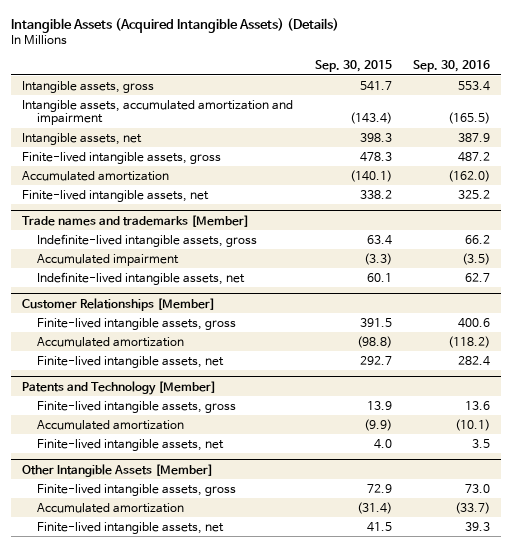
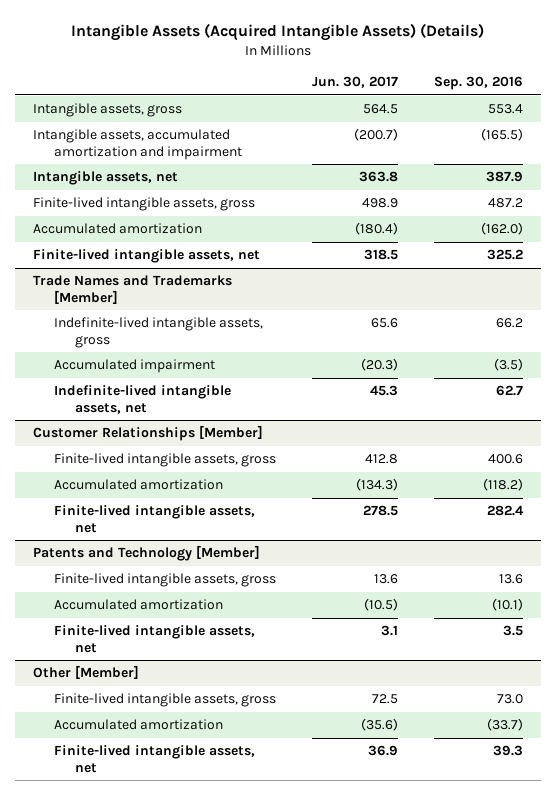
[314,60,392,73] Sep. 30, 2015 -> none
none -> [312,75,399,88] Jun. 30, 2017
[22,214,250,227] Trade names and trademarks [Member] -> [32,275,232,304] Trade Names and Trademarks [Member]
[22,463,214,477] Other Intangible Assets [Member] -> [32,665,139,680] Other [Member]

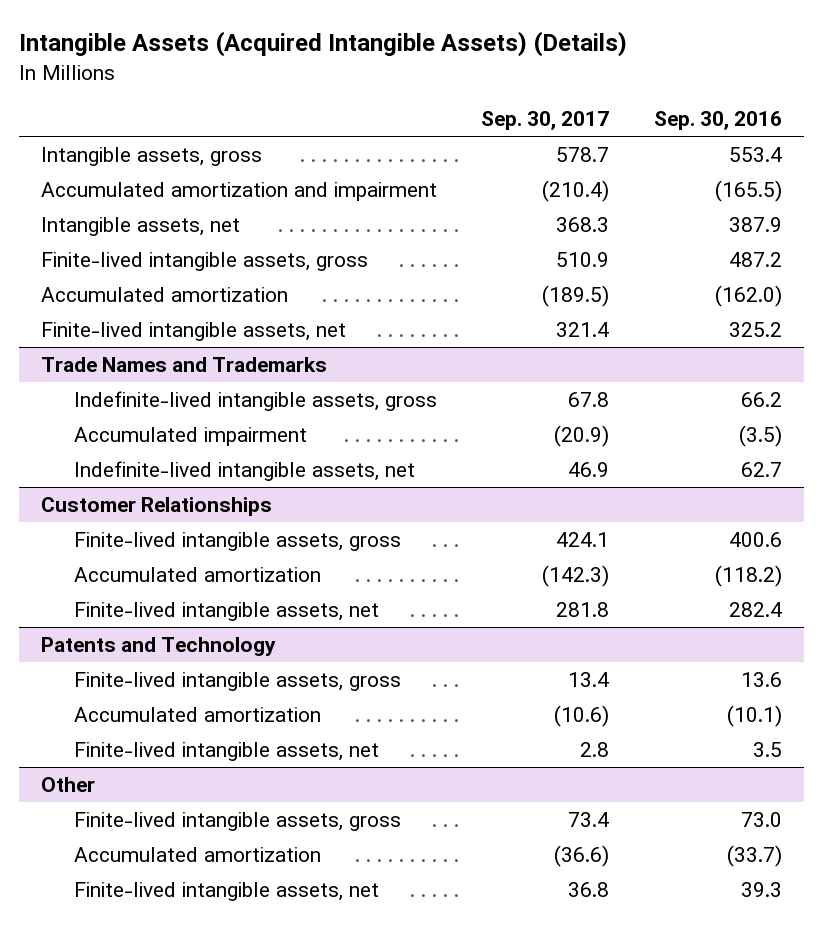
[312,75,399,88] Jun. 30, 2017 -> none
none -> [481,111,610,131] Sep. 30, 2017
[32,129,243,160] Intangible assets, accumulated amortization and impairment -> [40,182,437,202] Accumulated amortization and impairment
[32,275,232,304] Trade Names and Trademarks [Member] -> [40,357,327,373] Trade Names and Trademarks
[32,425,263,442] Customer Relationships [Member] -> [40,497,272,517] Customer Relationships
[32,545,260,562] Patents and Technology [Member] -> [40,637,276,657] Patents and Technology
[32,665,139,680] Other [Member] -> [40,777,95,793] Other

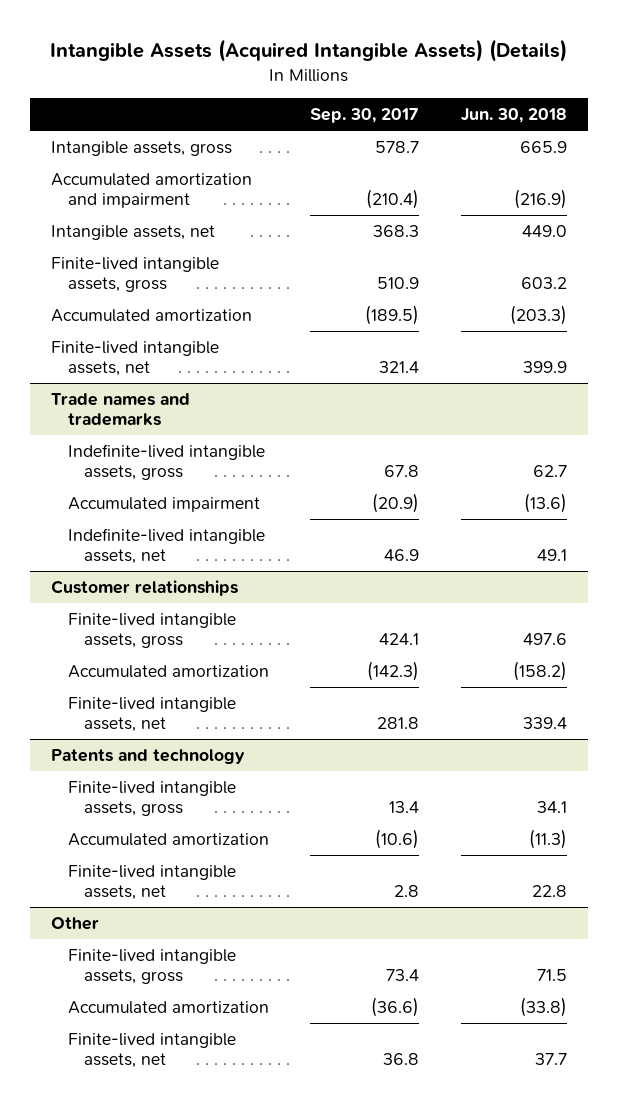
[653,111,782,131] Sep. 30, 2016 -> none
none -> [460,108,567,124] Jun. 30, 2018
[40,357,327,373] Trade Names and Trademarks -> [51,392,191,426] Trade names and trademarks
[40,497,272,517] Customer Relationships -> [51,579,239,596] Customer relationships
[40,637,276,657] Patents and Technology -> [51,748,246,764] Patents and technology

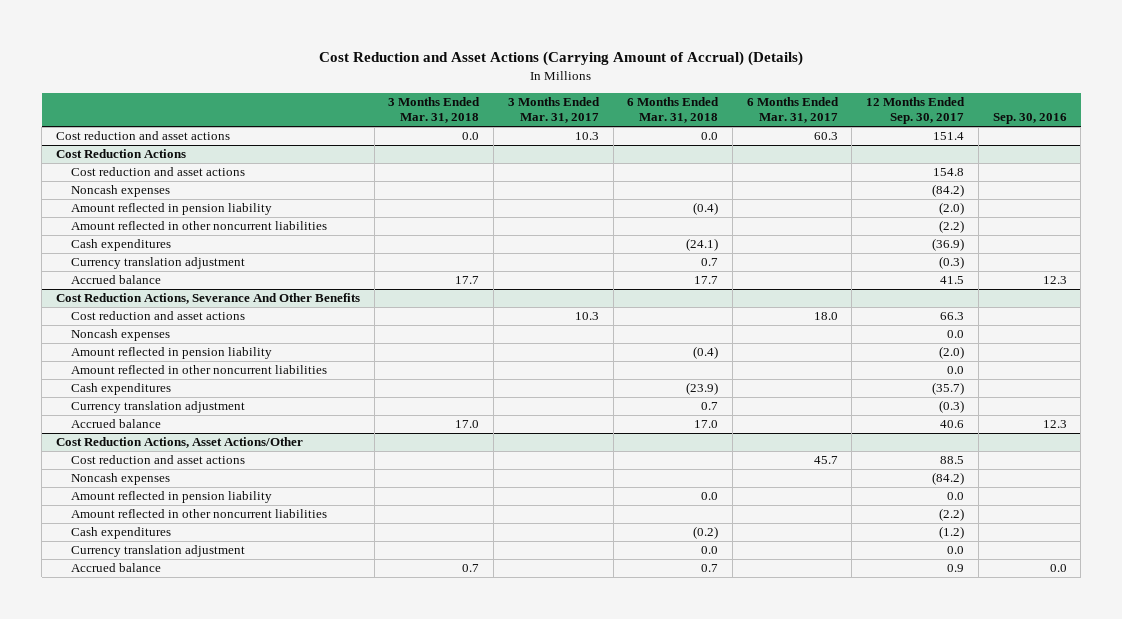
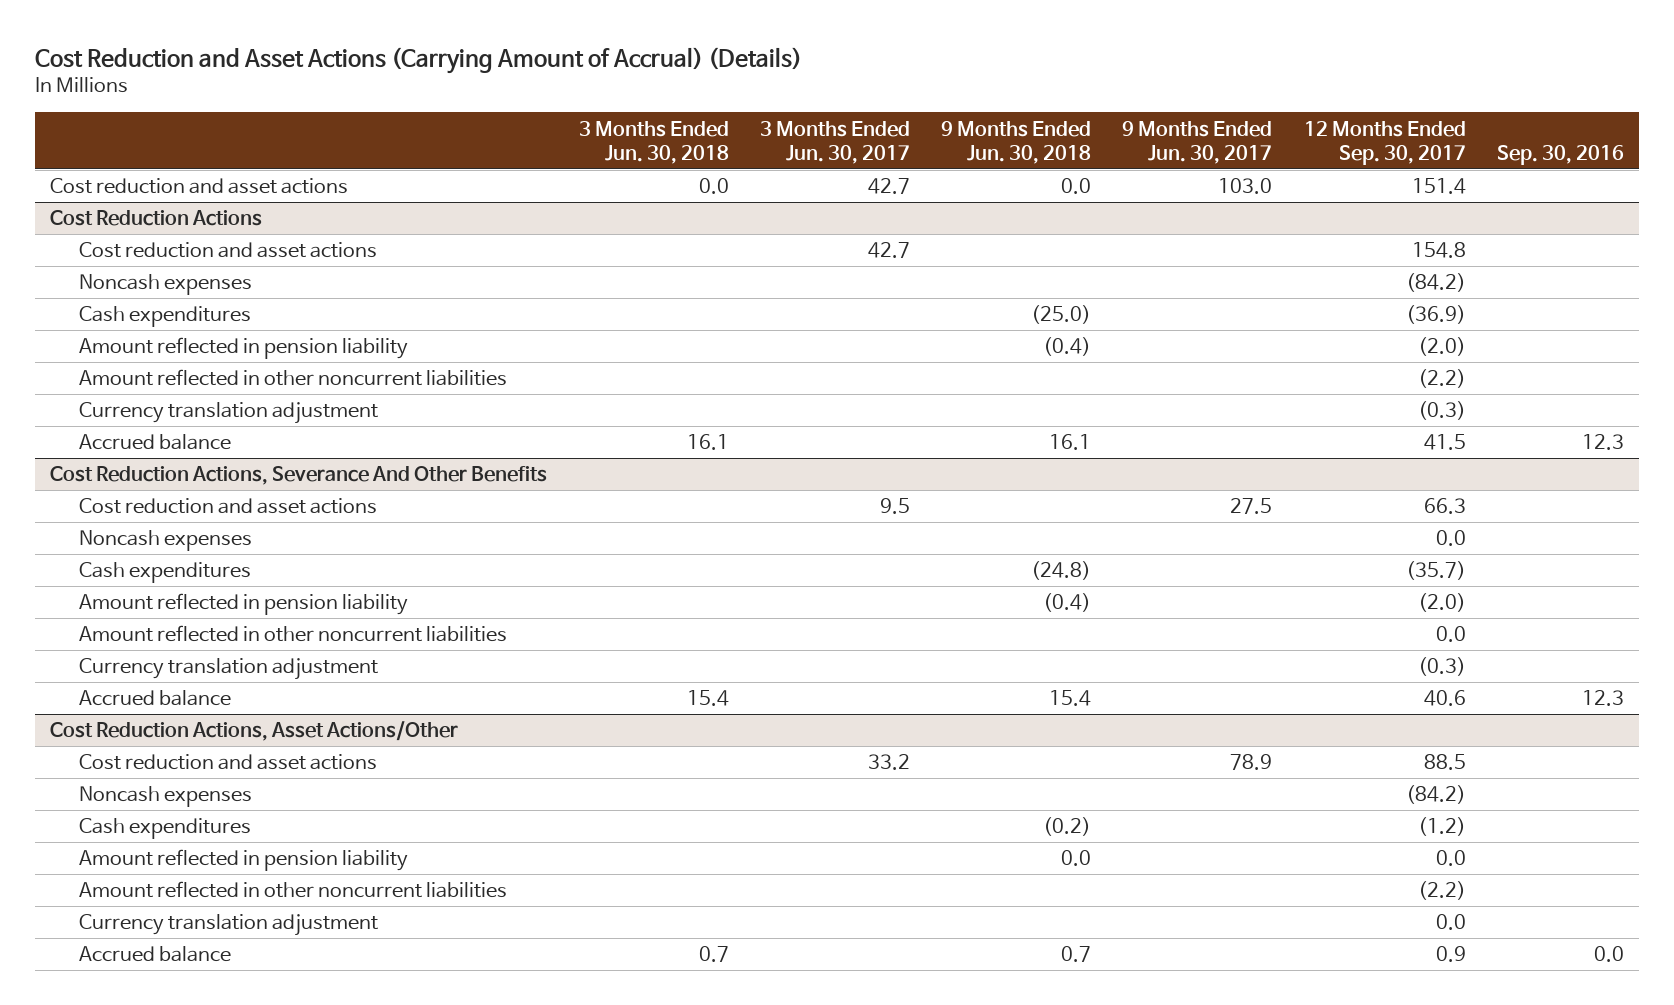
[388,97,481,124] 3 Months Ended Mar. 31, 2018 -> none
[507,97,600,124] 3 Months Ended Mar. 31, 2017 -> none
[627,97,720,124] 6 Months Ended Mar. 31, 2018 -> none
[746,97,839,124] 6 Months Ended Mar. 31, 2017 -> none
none -> [578,120,729,164] 3 Months Ended Jun. 30, 2018
none -> [759,120,910,164] 3 Months Ended Jun. 30, 2017
none -> [941,120,1092,164] 9 Months Ended Jun. 30, 2018
none -> [1122,120,1273,164] 9 Months Ended Jun. 30, 2017
[70,239,171,252] Cash expenditures -> [79,306,252,328] Cash expenditures
[70,383,171,396] Cash expenditures -> [79,562,252,584] Cash expenditures
[70,527,171,540] Cash expenditures -> [79,818,252,840] Cash expenditures

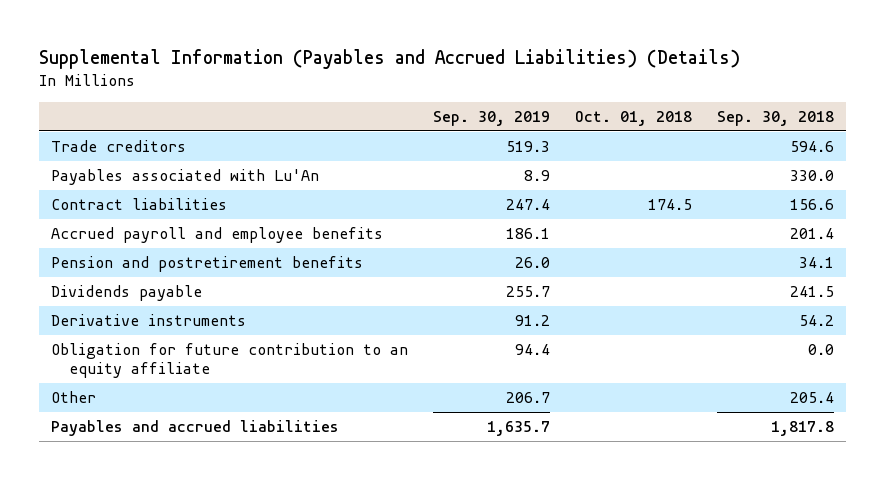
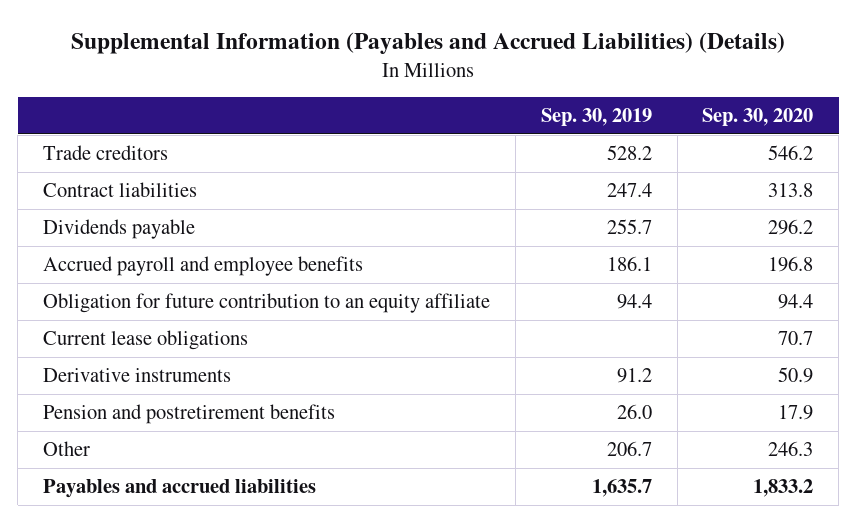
[574,111,692,127] Oct. 01, 2018 -> none
[716,111,834,127] Sep. 30, 2018 -> none
none -> [702,108,814,127] Sep. 30, 2020
[51,169,320,186] Payables associated with Lu'An -> none
[506,141,551,153] 519.3 -> [606,145,652,161] 528.2
[51,227,384,244] Accrued payroll and employee benefits -> [43,256,364,277] Accrued payroll and employee benefits
none -> [43,330,249,351] Current lease obligations
[51,314,247,327] Derivative instruments -> [43,368,232,383] Derivative instruments
[51,256,364,273] Pension and postretirement benefits -> [43,404,336,425] Pension and postretirement benefits

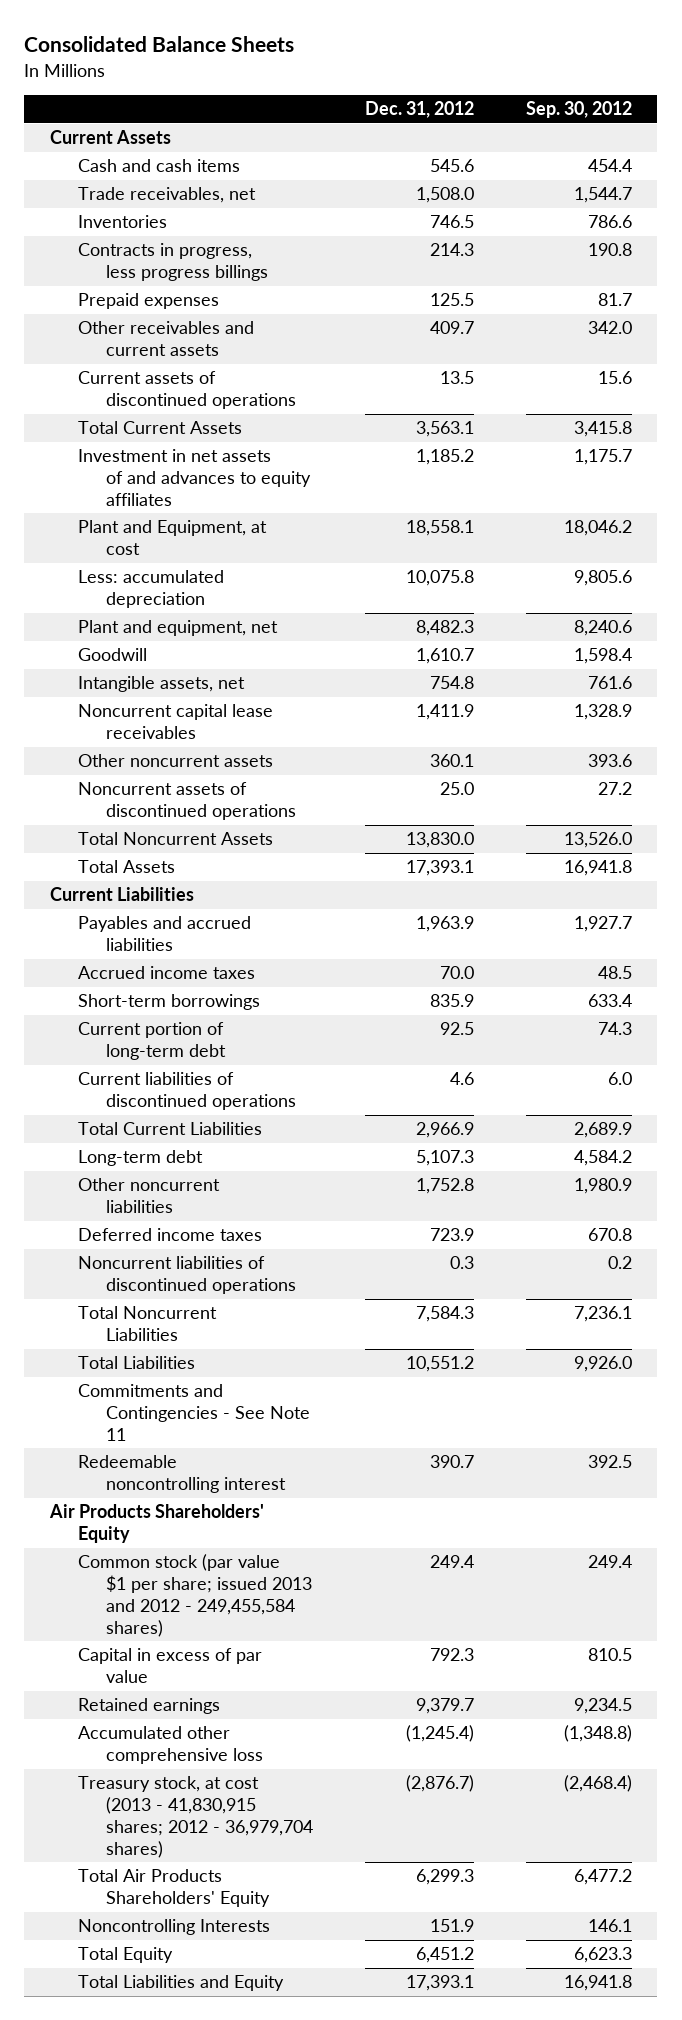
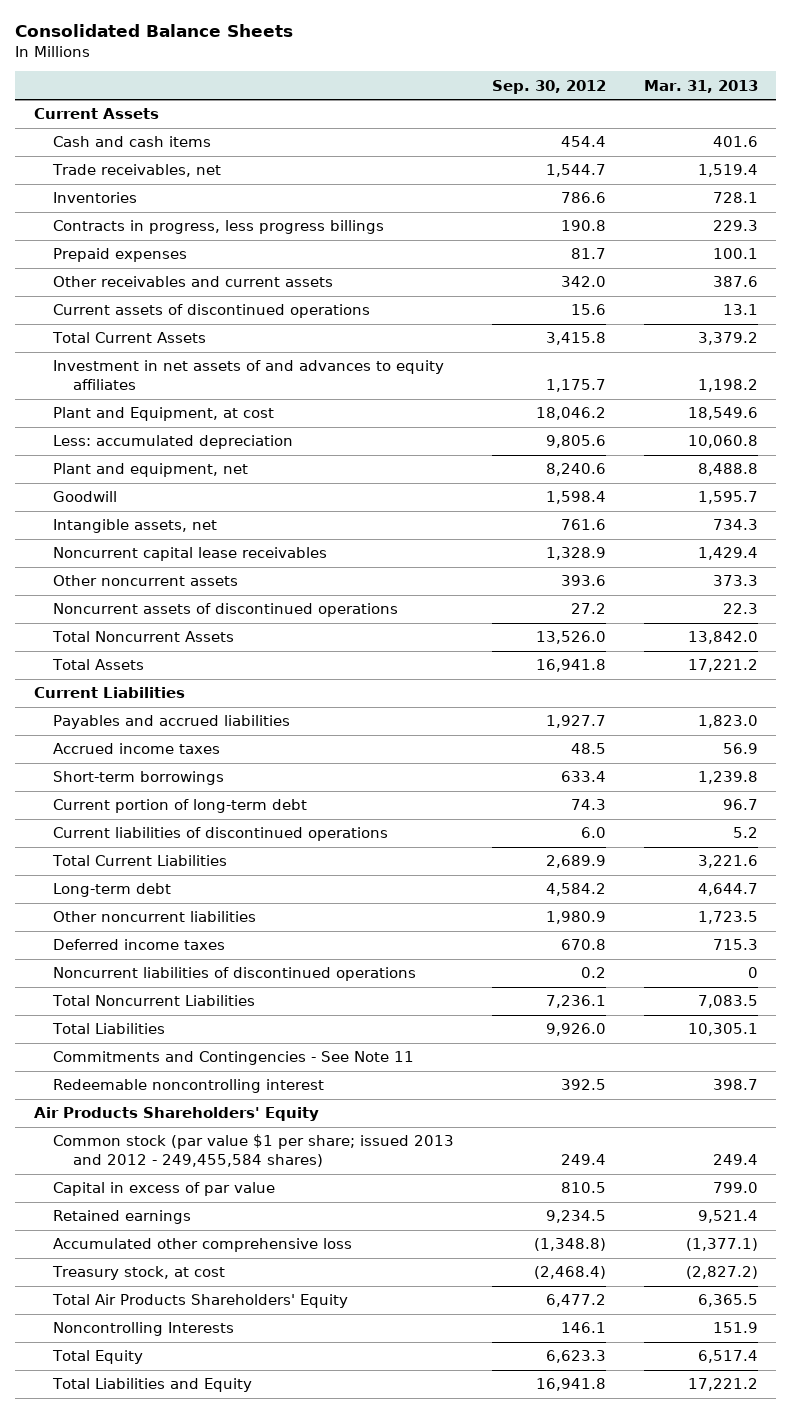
[364,101,474,119] Dec. 31, 2012 -> none
none -> [643,79,758,93] Mar. 31, 2013
[78,1776,314,1859] Treasury stock, at cost (2013 - 41,830,915 shares; 2012 - 36,979,704 shares) -> [52,1266,226,1281] Treasury stock, at cost

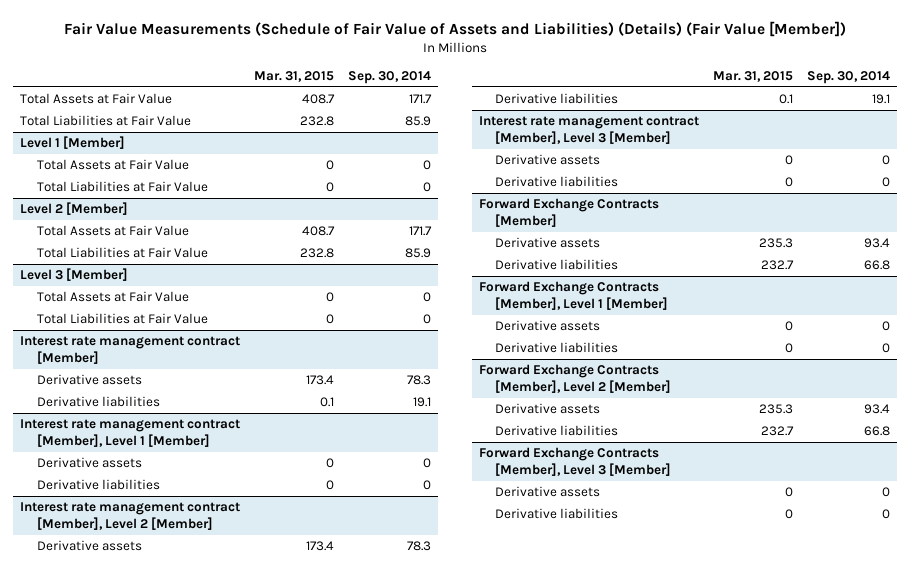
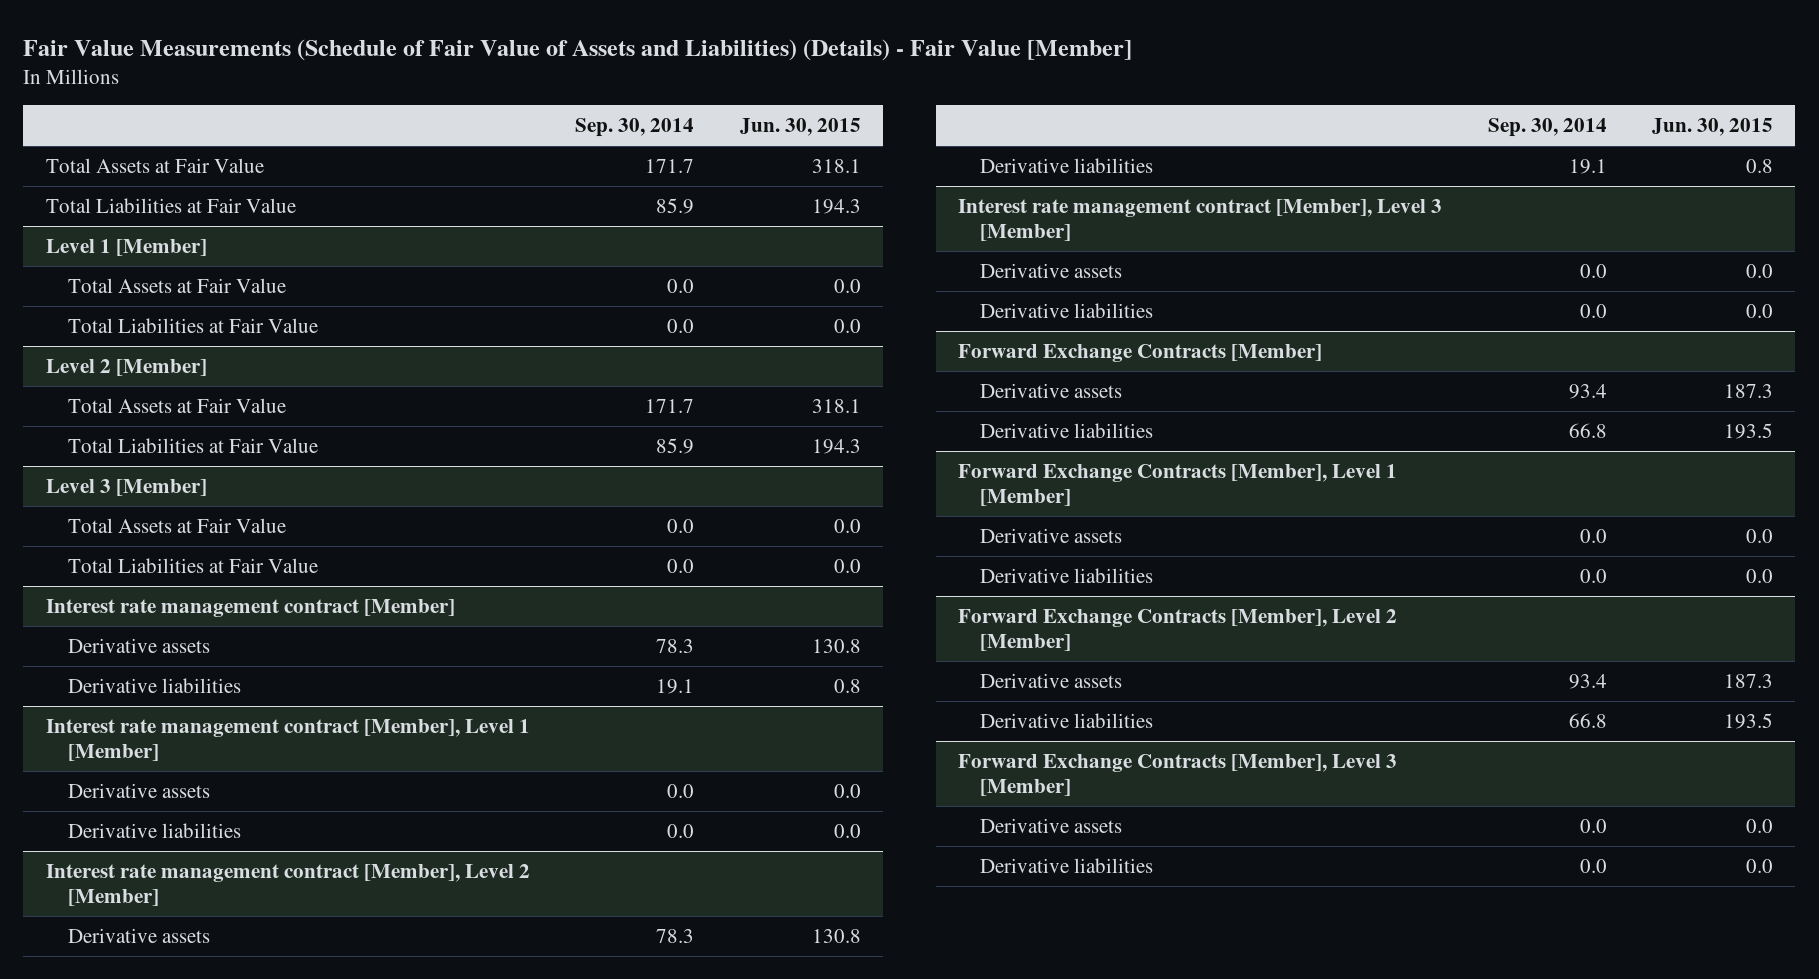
[63,20,846,37] Fair Value Measurements (Schedule of Fair Value of Assets and Liabilities) (Details) (Fair Value [Member]) -> [23,38,1133,61] Fair Value Measurements (Schedule of Fair Value of Assets and Liabilities) (Details) - Fair Value [Member]
[254,71,335,83] Mar. 31, 2015 -> none
none -> [739,118,861,137] Jun. 30, 2015
[423,160,432,171] 0 -> [667,278,695,293] 0.0
[423,182,432,193] 0 -> [667,318,695,333] 0.0
[423,292,432,303] 0 -> [667,518,695,533] 0.0
[423,314,432,325] 0 -> [667,558,695,573] 0.0
[423,458,432,469] 0 -> [667,783,695,798] 0.0
[423,480,432,491] 0 -> [667,823,695,838] 0.0
[881,155,890,166] 0 -> [1579,263,1607,278] 0.0
[881,177,890,188] 0 -> [1579,303,1607,318] 0.0
[881,321,890,332] 0 -> [1579,528,1607,543] 0.0
[881,343,890,354] 0 -> [1579,568,1607,583] 0.0
[881,487,890,498] 0 -> [1579,818,1607,833] 0.0
[881,509,890,520] 0 -> [1579,858,1607,873] 0.0

